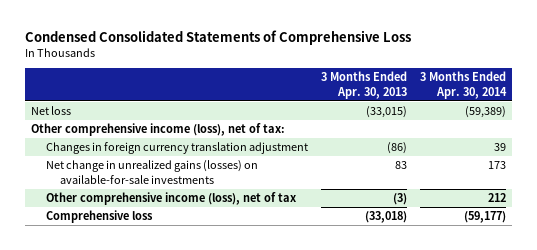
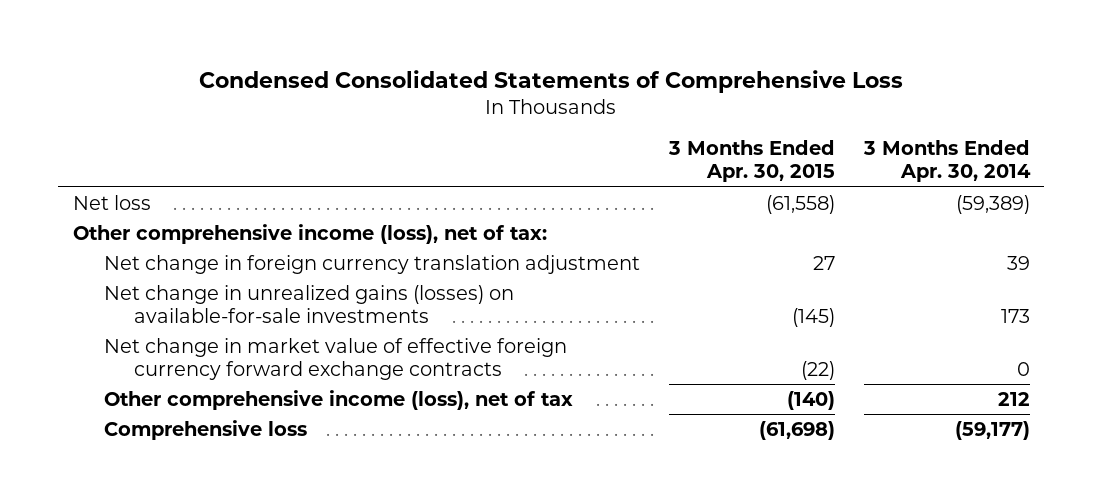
[320,71,407,99] 3 Months Ended Apr. 30, 2013 -> none
none -> [667,140,835,183] 3 Months Ended Apr. 30, 2015
[45,142,308,155] Changes in foreign currency translation adjustment -> [103,254,640,274] Net change in foreign currency translation adjustment
none -> [103,337,567,380] Net change in market value of effective foreign currency forward exchange contracts

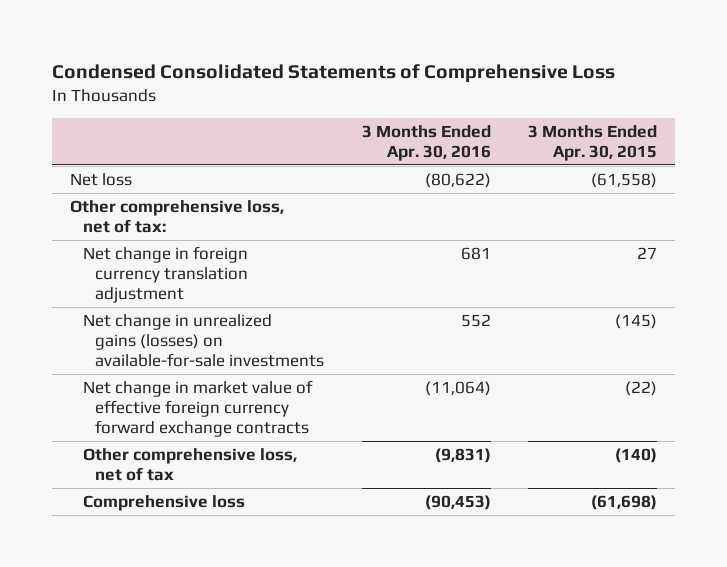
[862,140,1031,183] 3 Months Ended Apr. 30, 2014 -> none
none -> [361,125,491,161] 3 Months Ended Apr. 30, 2016
[72,223,547,244] Other comprehensive income (loss), net of tax: -> [70,200,285,233] Other comprehensive loss, net of tax:
[103,389,573,410] Other comprehensive income (loss), net of tax -> [82,448,297,481] Other comprehensive loss, net of tax

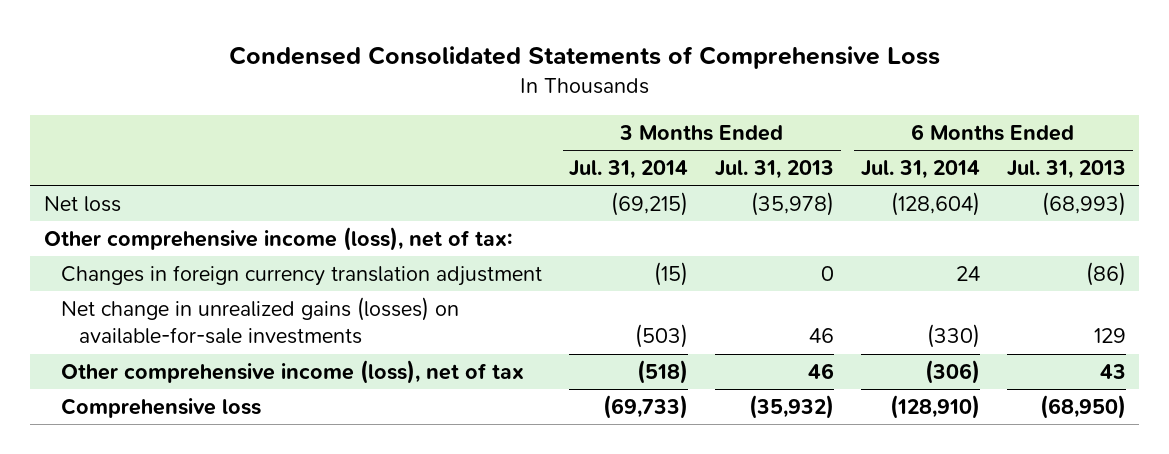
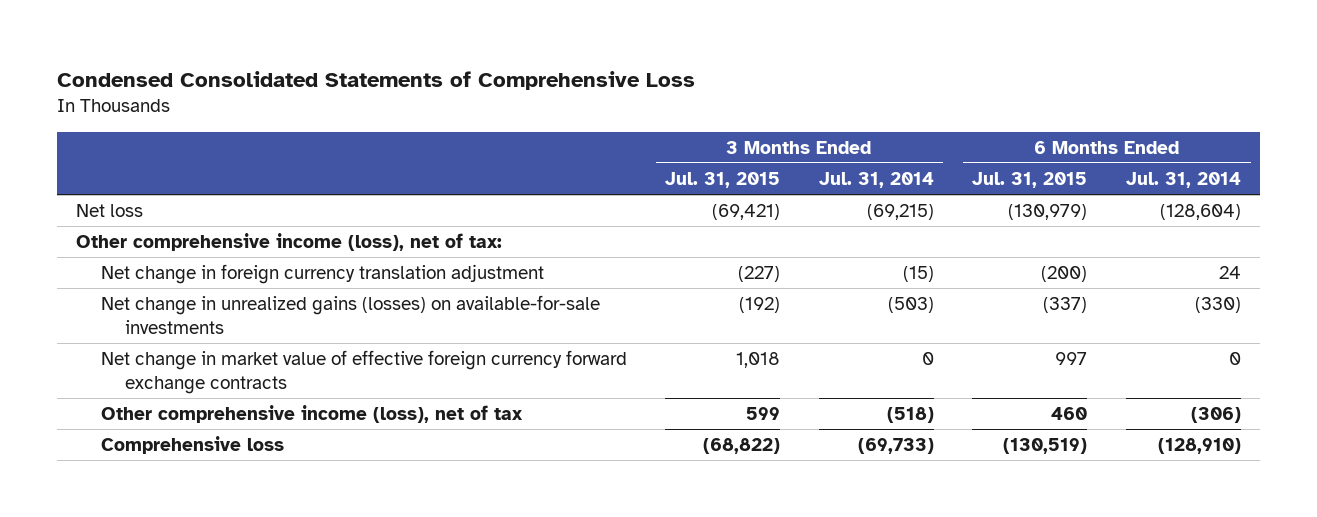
[715,160,835,180] Jul. 31, 2013 -> none
[1006,160,1126,180] Jul. 31, 2013 -> none
none -> [665,172,781,189] Jul. 31, 2015
none -> [972,172,1088,189] Jul. 31, 2015
[61,265,543,287] Changes in foreign currency translation adjustment -> [100,264,544,285] Net change in foreign currency translation adjustment
none -> [100,350,627,395] Net change in market value of effective foreign currency forward exchange contracts

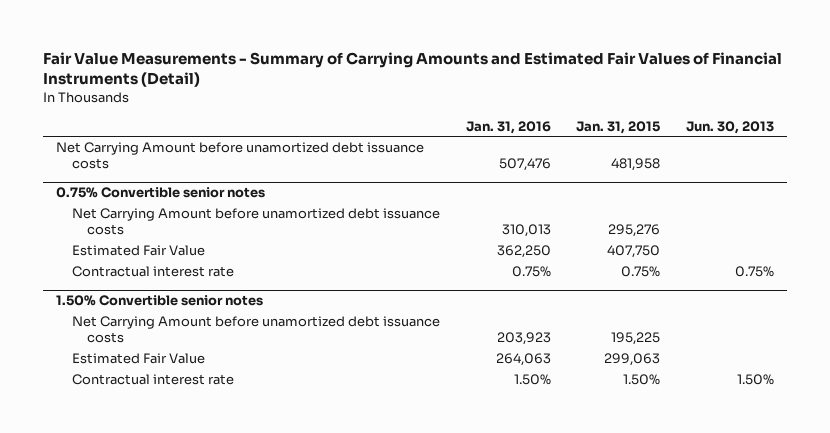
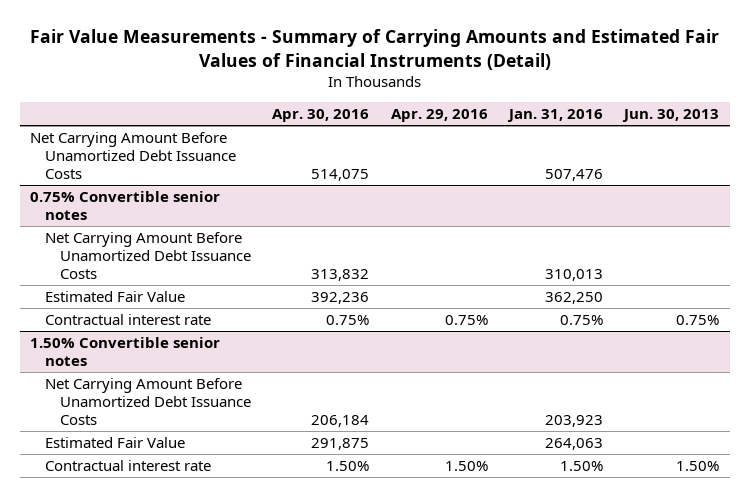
[576,120,661,134] Jan. 31, 2015 -> none
none -> [272,109,370,123] Apr. 30, 2016
none -> [390,109,488,123] Apr. 29, 2016
[56,142,425,170] Net Carrying Amount before unamortized debt issuance costs -> [30,131,237,179] Net Carrying Amount Before Unamortized Debt Issuance Costs
[71,208,440,236] Net Carrying Amount before unamortized debt issuance costs -> [45,231,252,279] Net Carrying Amount Before Unamortized Debt Issuance Costs
[71,316,440,344] Net Carrying Amount before unamortized debt issuance costs -> [45,377,252,425] Net Carrying Amount Before Unamortized Debt Issuance Costs

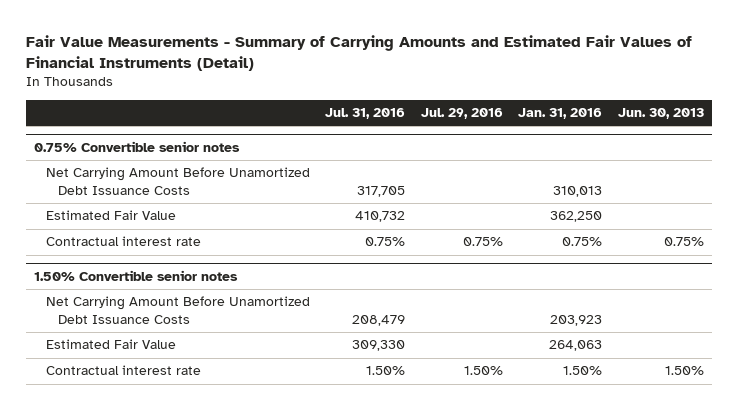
[272,109,370,123] Apr. 30, 2016 -> none
[390,109,488,123] Apr. 29, 2016 -> none
none -> [325,108,406,120] Jul. 31, 2016
none -> [420,108,503,120] Jul. 29, 2016
[30,131,237,179] Net Carrying Amount Before Unamortized Debt Issuance Costs -> none

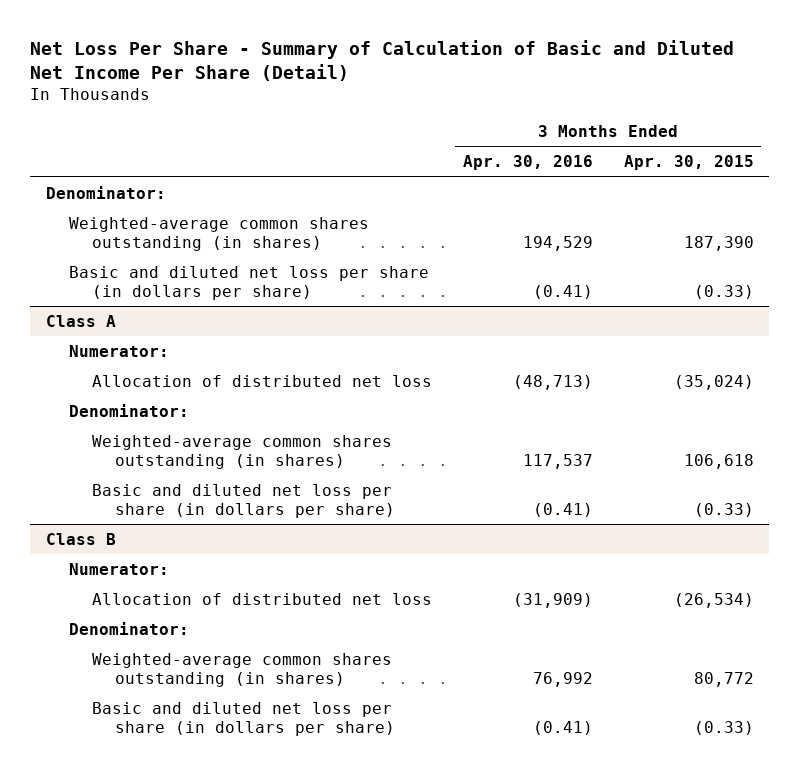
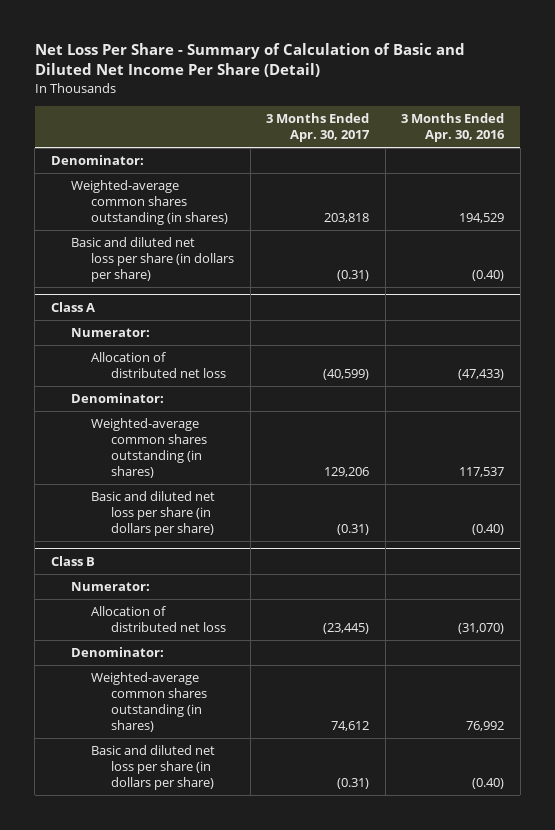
[623,155,754,171] Apr. 30, 2015 -> none
none -> [266,113,371,143] 3 Months Ended Apr. 30, 2017
[532,285,593,300] (0.41) -> [472,270,505,282] (0.40)
[512,374,593,390] (48,713) -> [458,369,505,381] (47,433)
[532,503,593,518] (0.41) -> [472,524,505,536] (0.40)
[512,592,593,608] (31,909) -> [458,623,505,635] (31,070)
[532,721,593,736] (0.41) -> [472,778,505,790] (0.40)

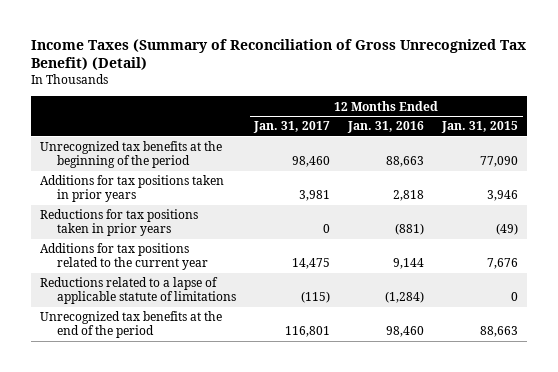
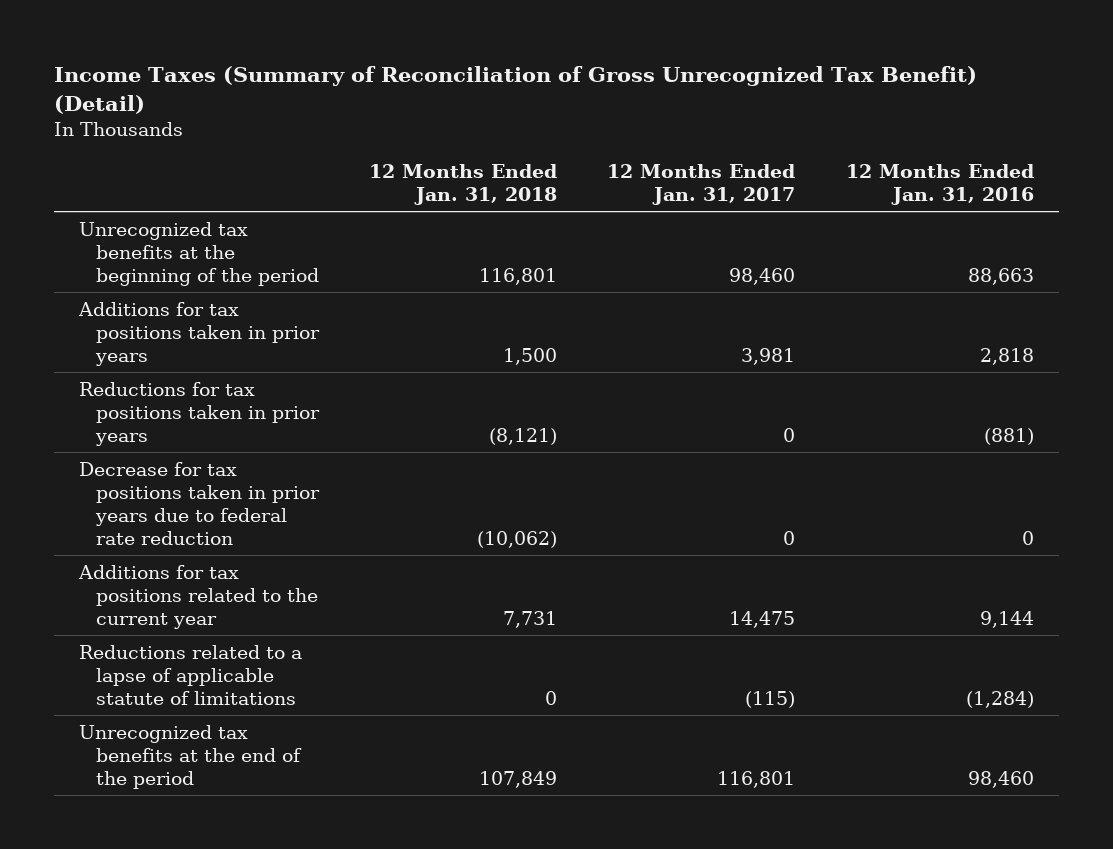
[441,121,519,134] Jan. 31, 2015 -> none
none -> [369,163,558,205] 12 Months Ended Jan. 31, 2018
none -> [78,461,320,545] Decrease for tax positions taken in prior years due to federal rate reduction

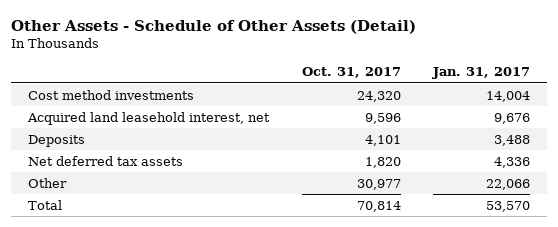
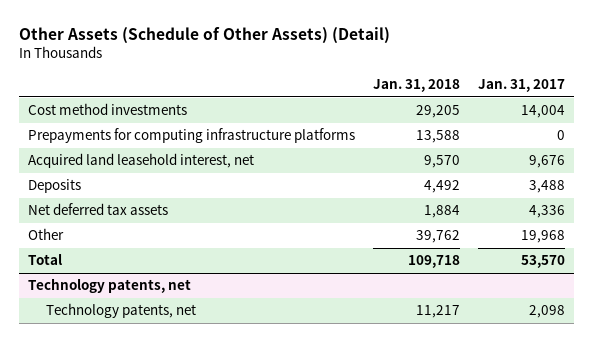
[11,19,417,34] Other Assets - Schedule of Other Assets (Detail) -> [18,26,390,44] Other Assets (Schedule of Other Assets) (Detail)
[301,67,401,79] Oct. 31, 2017 -> none
none -> [372,79,460,93] Jan. 31, 2018
none -> [27,128,355,144] Prepayments for computing infrastructure platforms
[486,178,531,190] 22,066 -> [520,230,565,244] 19,968
none -> [27,278,191,294] Technology patents, net
none -> [46,303,197,319] Technology patents, net

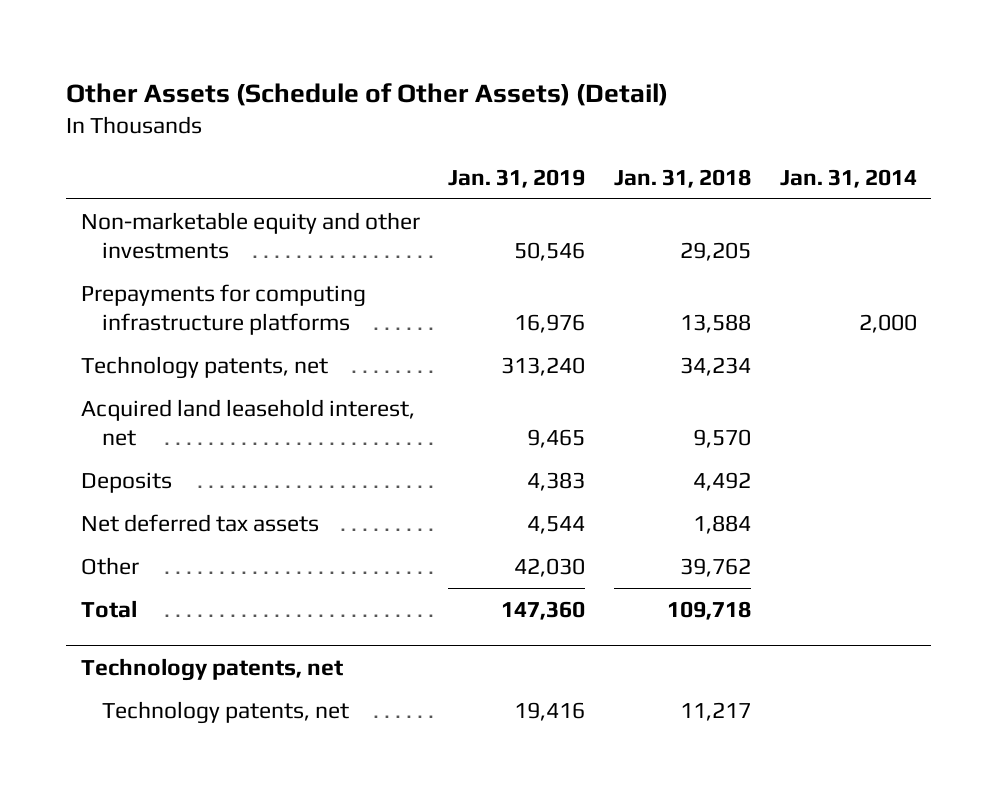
[477,79,565,93] Jan. 31, 2017 -> none
none -> [448,168,586,188] Jan. 31, 2019
none -> [779,168,917,188] Jan. 31, 2014
[27,103,187,116] Cost method investments -> [80,212,420,260] Non-marketable equity and other investments
none -> [80,356,328,380] Technology patents, net

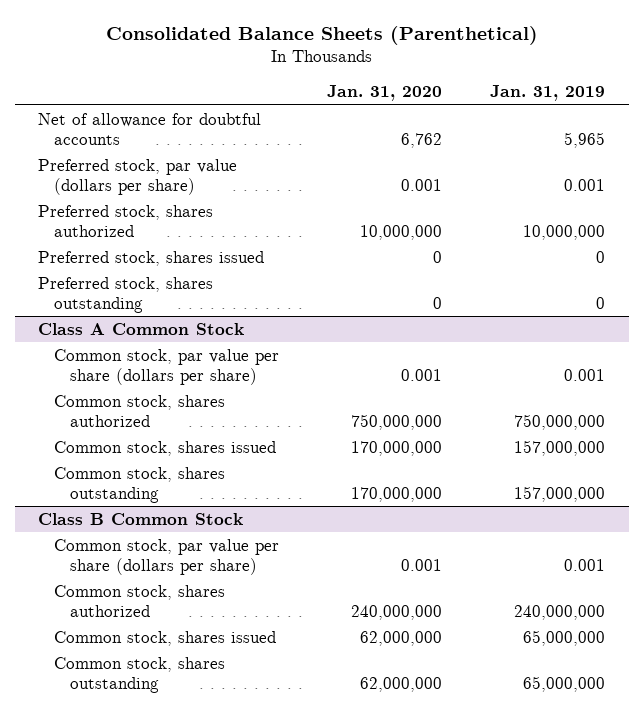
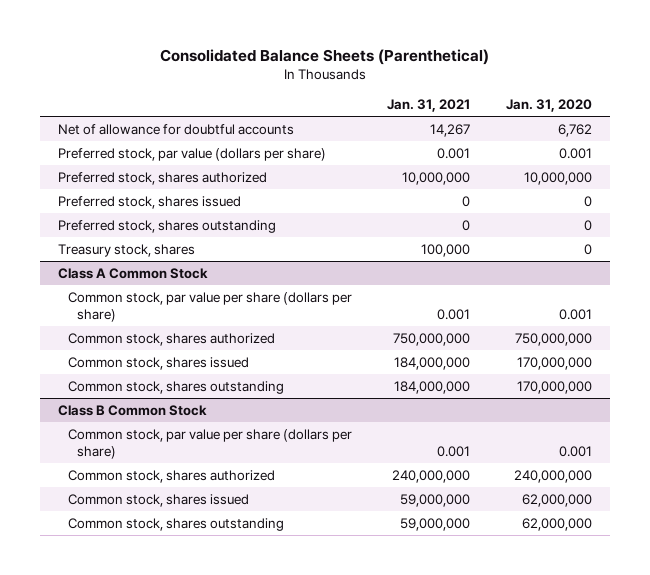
[489,85,605,102] Jan. 31, 2019 -> none
none -> [387,98,471,112] Jan. 31, 2021
none -> [57,243,195,257] Treasury stock, shares

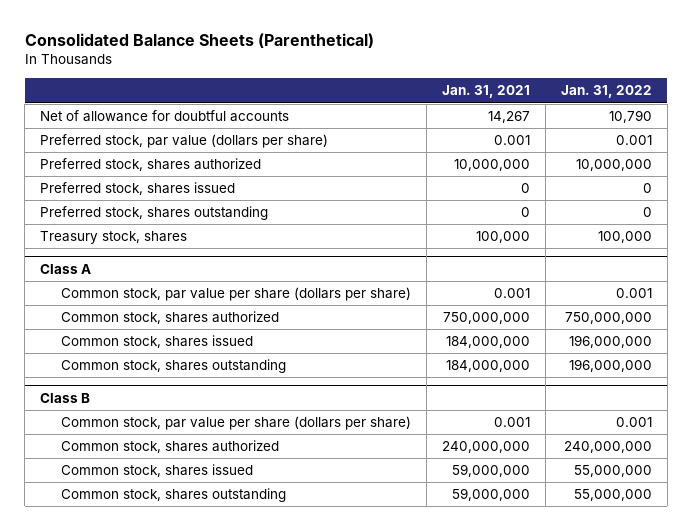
[506,98,593,112] Jan. 31, 2020 -> none
none -> [560,85,652,99] Jan. 31, 2022
[57,267,208,279] Class A Common Stock -> [40,263,92,274] Class A
[57,404,207,416] Class B Common Stock -> [40,392,91,403] Class B

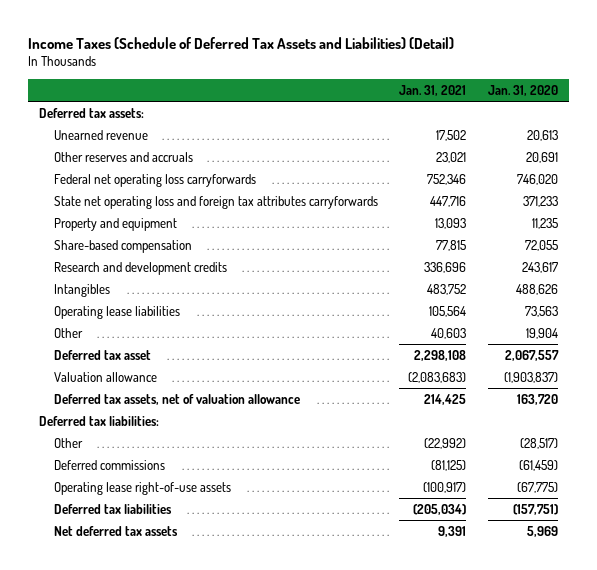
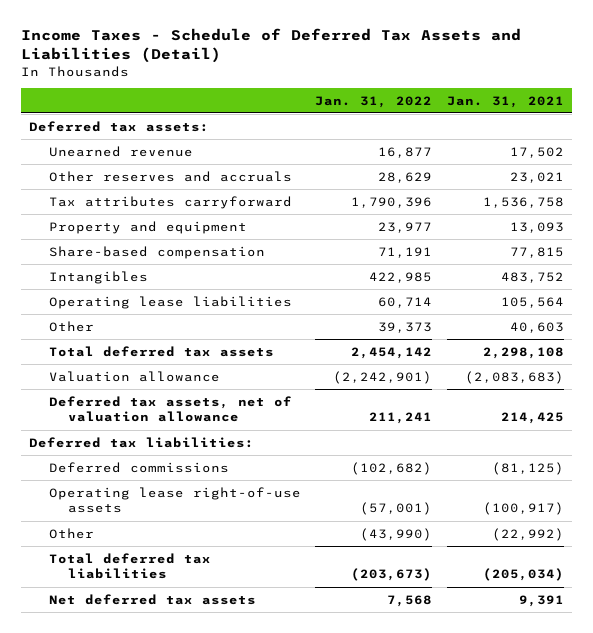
[28,36,455,49] Income Taxes (Schedule of Deferred Tax Assets and Liabilities) (Detail) -> [21,28,522,64] Income Taxes - Schedule of Deferred Tax Assets and Liabilities (Detail)
[487,84,558,96] Jan. 31, 2020 -> none
none -> [315,95,433,108] Jan. 31, 2022
[54,173,257,187] Federal net operating loss carryforwards -> none
[54,195,379,209] State net operating loss and foreign tax attributes carryforwards -> none
none -> [48,195,292,209] Tax attributes carryforward
[54,261,228,275] Research and development credits -> none
[54,349,152,360] Deferred tax asset -> [48,345,274,357] Total deferred tax assets
[54,437,84,448] Other -> [48,527,94,539] Other
[54,503,173,514] Deferred tax liabilities -> [48,552,211,580] Total deferred tax liabilities

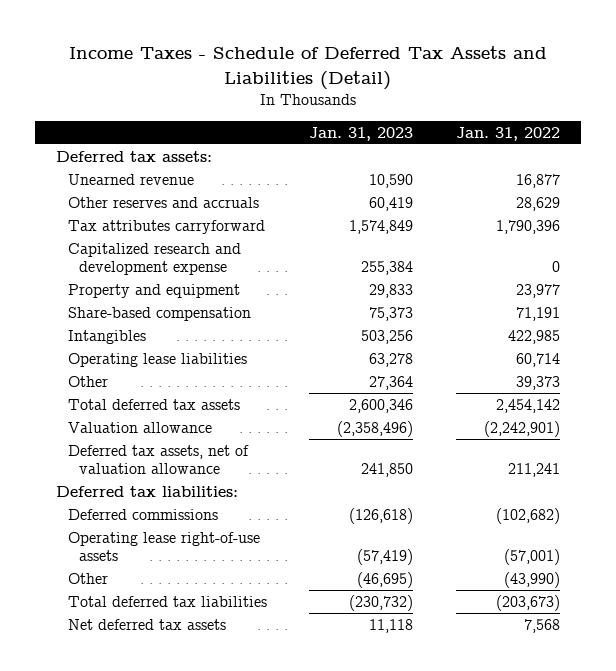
[447,95,565,108] Jan. 31, 2021 -> none
none -> [309,126,414,141] Jan. 31, 2023
none -> [67,242,241,276] Capitalized research and development expense

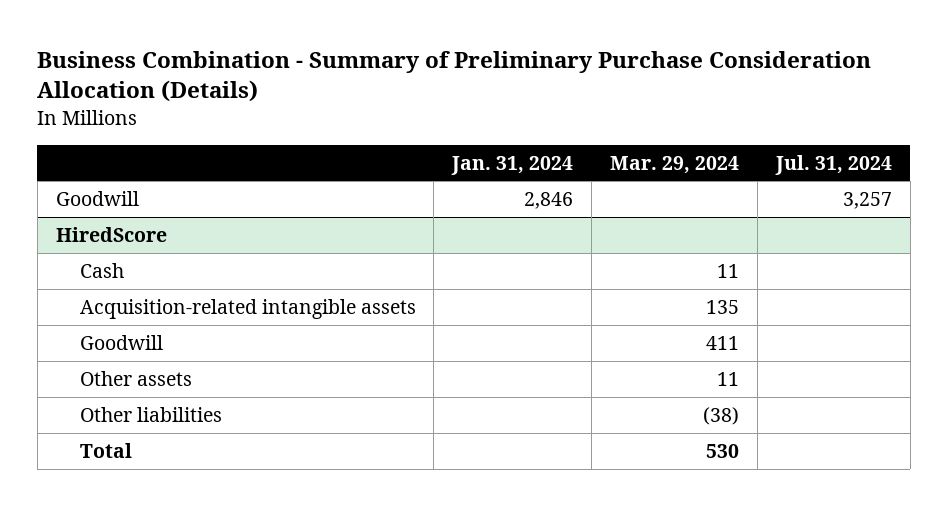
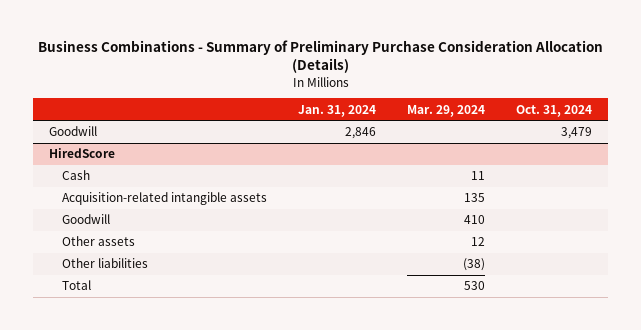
[37,50,872,103] Business Combination - Summary of Preliminary Purchase Consideration Allocation (Details) -> [37,39,603,74] Business Combinations - Summary of Preliminary Purchase Consideration Allocation (Details)
[774,154,892,175] Jul. 31, 2024 -> none
none -> [516,104,593,117] Oct. 31, 2024
[706,335,740,350] 411 -> [464,215,486,225] 410
[717,371,740,386] 11 -> [471,237,486,247] 12

